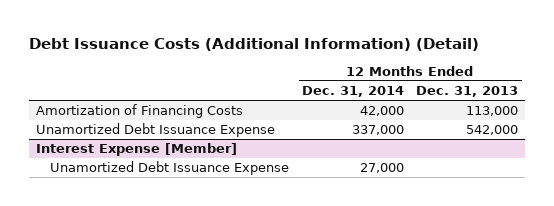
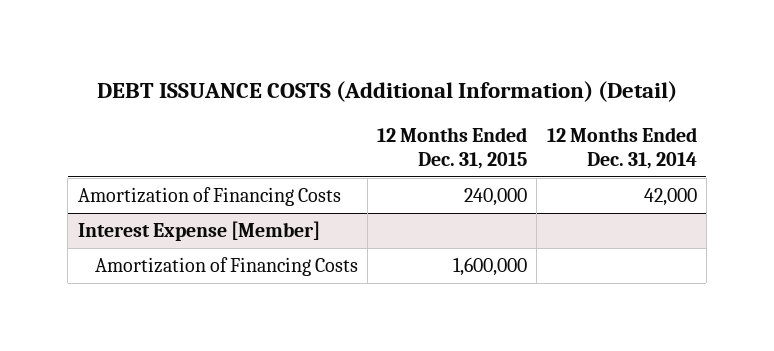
[29,37,480,51] Debt Issuance Costs (Additional Information) (Detail) -> [97,81,678,103] DEBT ISSUANCE COSTS (Additional Information) (Detail)
[416,85,519,97] Dec. 31, 2013 -> none
none -> [377,126,528,169] 12 Months Ended Dec. 31, 2015
[35,123,275,138] Unamortized Debt Issuance Expense -> none
[50,161,290,176] Unamortized Debt Issuance Expense -> none
none -> [94,257,358,277] Amortization of Financing Costs

